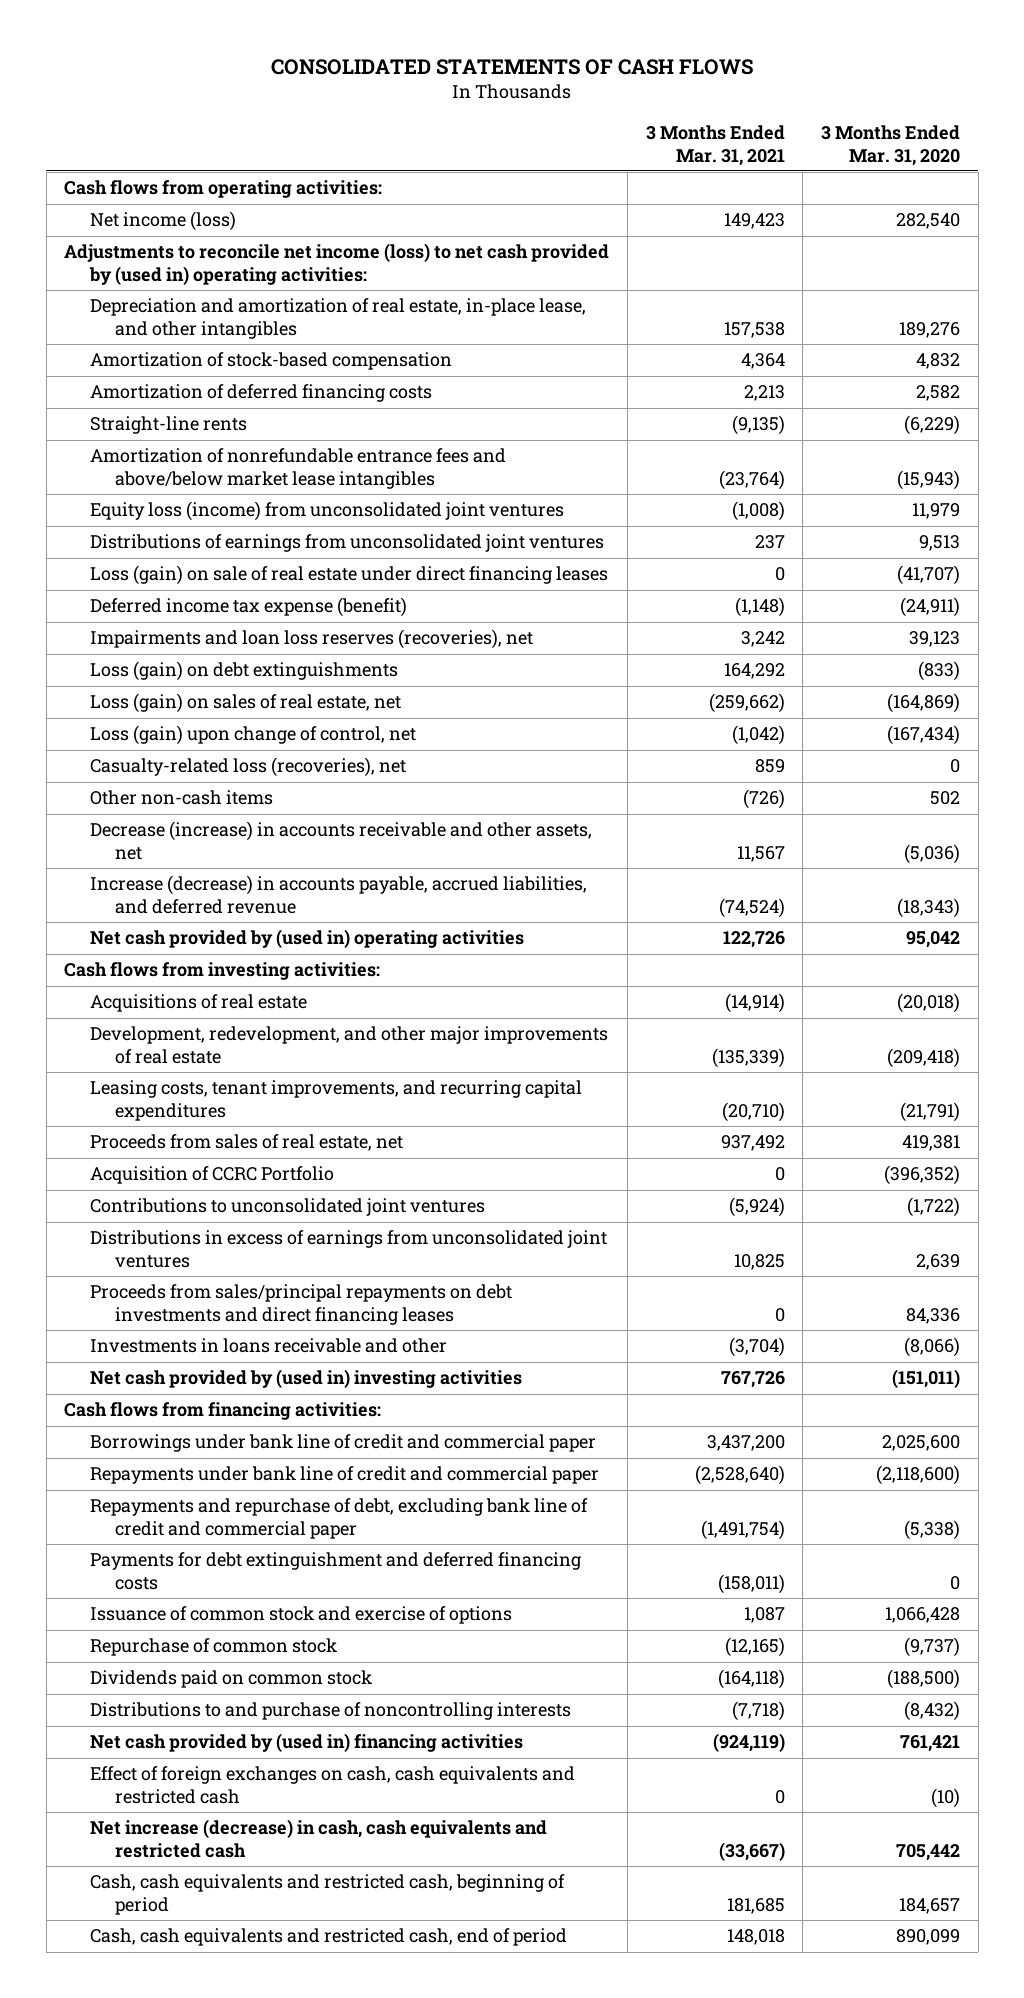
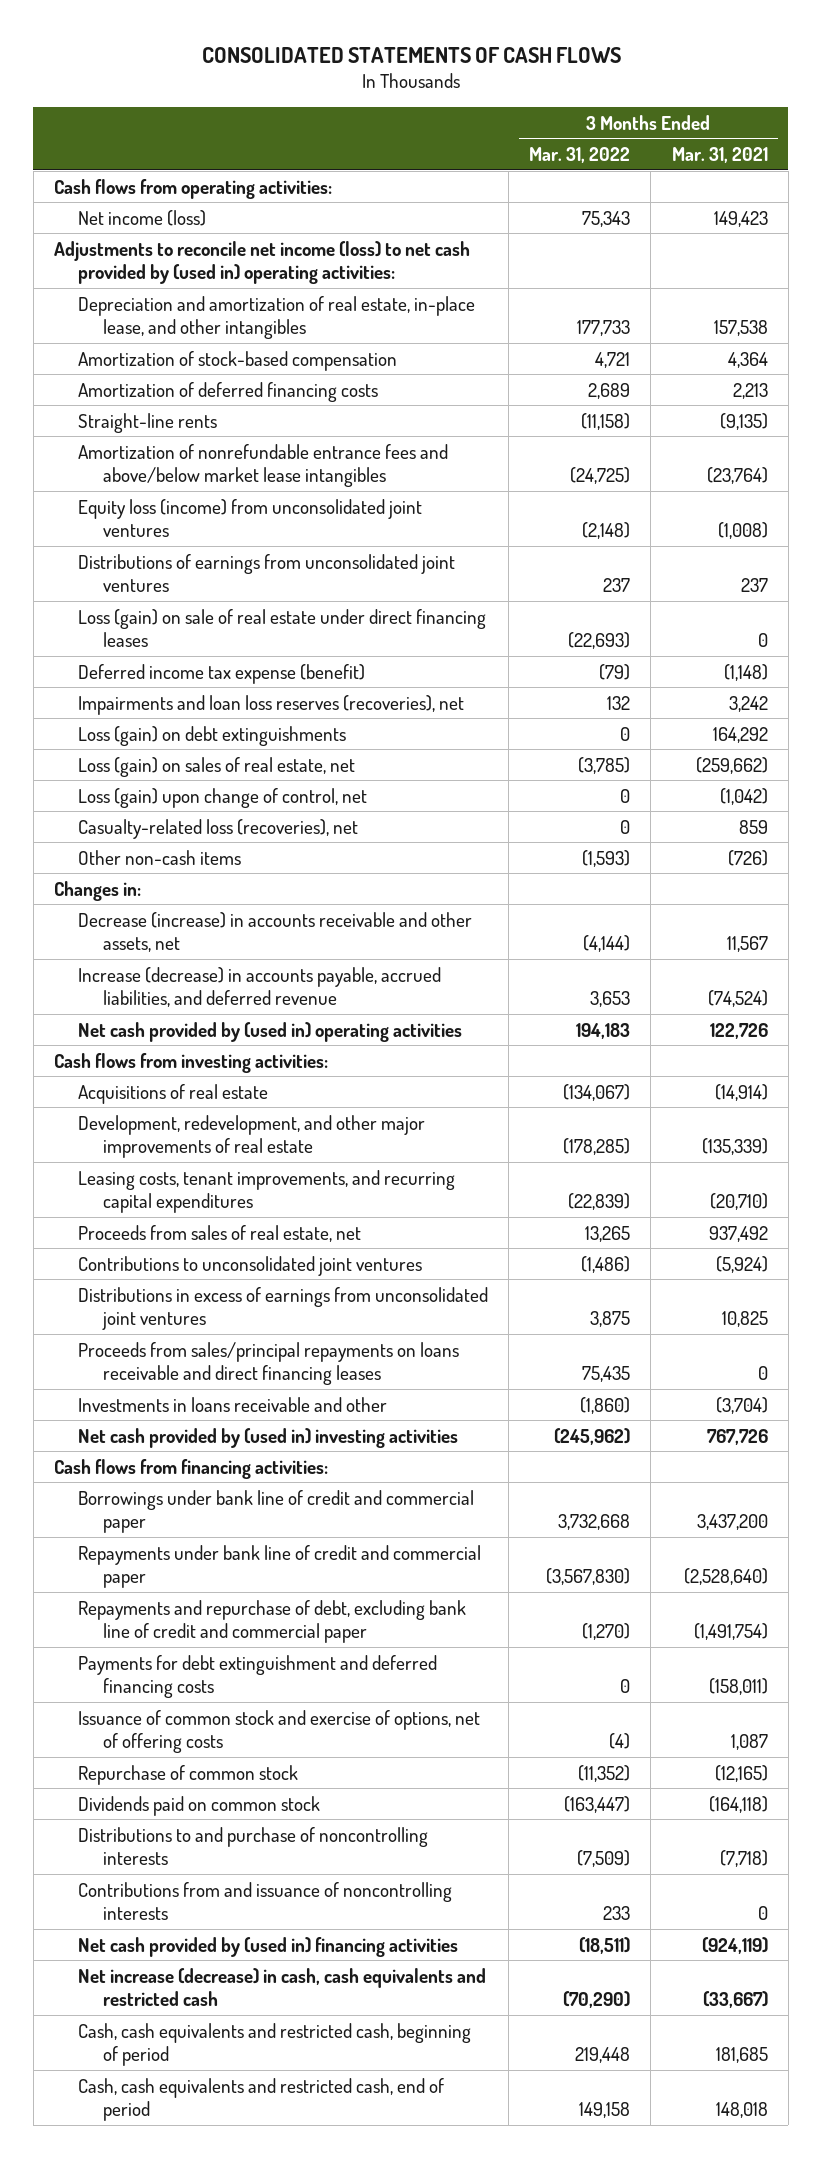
[820,124,960,166] 3 Months Ended Mar. 31, 2020 -> none
none -> [529,146,631,163] Mar. 31, 2022
none -> [53,880,141,901] Changes in:
[89,1166,334,1185] Acquisition of CCRC Portfolio -> none
[89,1284,512,1326] Proceeds from sales/principal repayments on debt investments and direct financing leases -> [78,1341,460,1385] Proceeds from sales/principal repayments on loans receivable and direct financing leases
[89,1606,512,1625] Issuance of common stock and exercise of options -> [78,1709,481,1753] Issuance of common stock and exercise of options, net of offering costs
none -> [78,1881,453,1920] Contributions from and issuance of noncontrolling interests
[89,1766,575,1805] Effect of foreign exchanges on cash, cash equivalents and restricted cash -> none

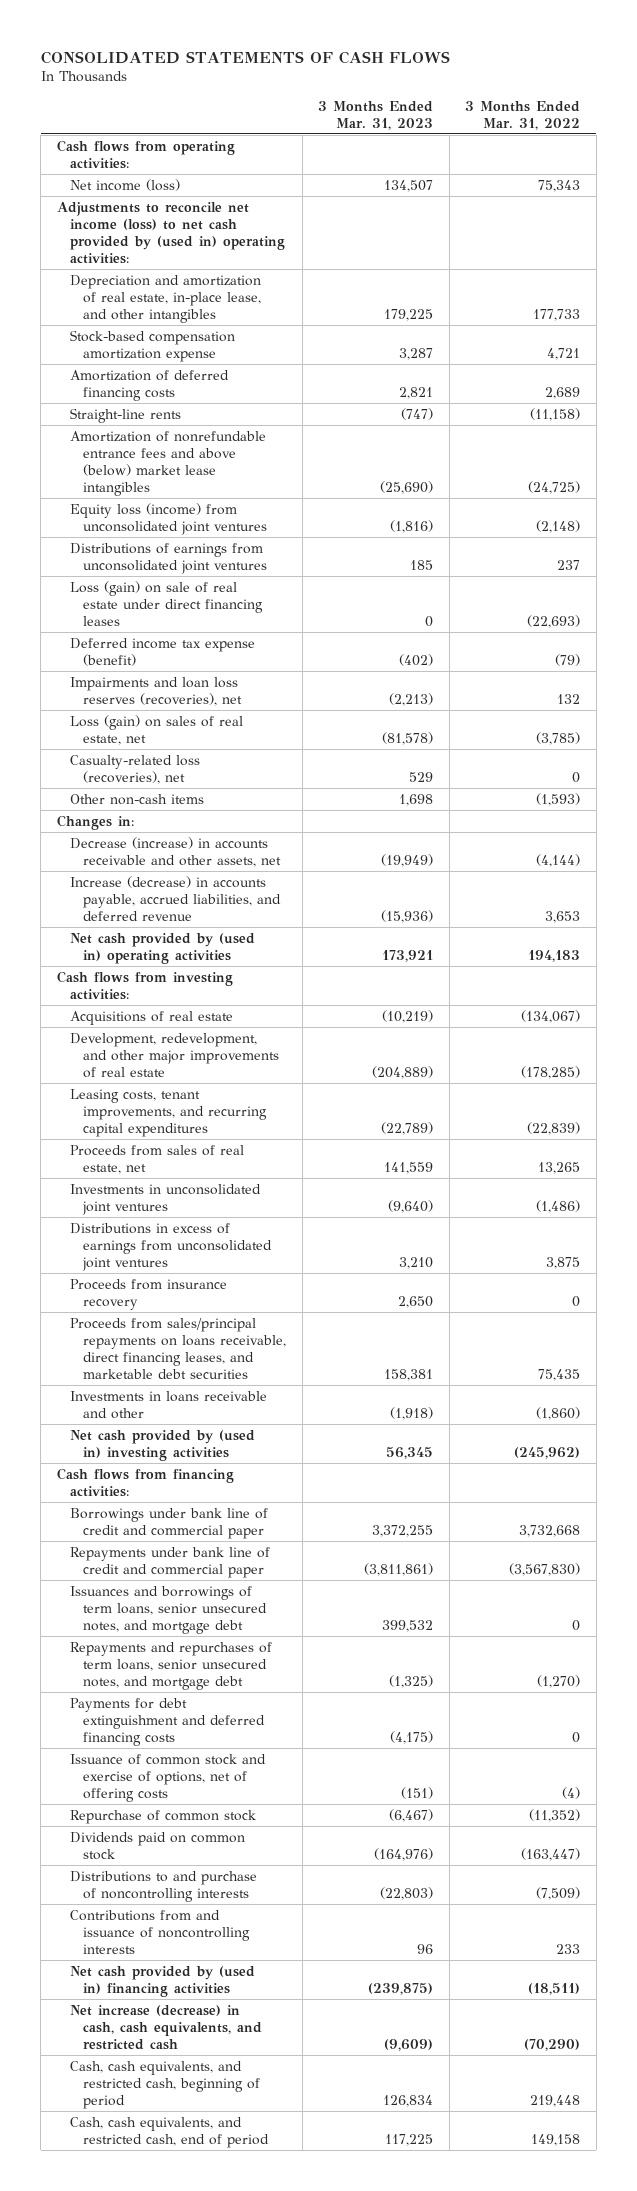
[671,146,768,163] Mar. 31, 2021 -> none
none -> [318,100,434,130] 3 Months Ended Mar. 31, 2023
[78,350,398,371] Amortization of stock-based compensation -> [70,329,236,362] Stock-based compensation amortization expense
[78,443,449,487] Amortization of nonrefundable entrance fees and above/below market lease intangibles -> [70,430,267,496] Amortization of nonrefundable entrance fees and above (below) market lease intangibles
[78,725,347,746] Loss (gain) on debt extinguishments -> none
[78,787,368,808] Loss (gain) upon change of control, net -> none
[78,1255,423,1276] Contributions to unconsolidated joint ventures -> [70,1183,262,1215] Investments in unconsolidated joint ventures
none -> [70,1278,228,1310] Proceeds from insurance recovery
[78,1341,460,1385] Proceeds from sales/principal repayments on loans receivable and direct financing leases -> [70,1317,287,1379] Proceeds from sales/principal repayments on loans receivable, direct financing leases, and marketable debt securities
none -> [70,1585,268,1634] Issuances and borrowings of term loans, senior unsecured notes, and mortgage debt
[78,1599,467,1643] Repayments and repurchase of debt, excluding bank line of credit and commercial paper -> [70,1641,273,1690] Repayments and repurchases of term loans, senior unsecured notes, and mortgage debt
[78,1967,487,2006] Net increase (decrease) in cash, cash equivalents and restricted cash -> [70,2004,263,2050] Net increase (decrease) in cash, cash equivalents, and restricted cash
[78,2022,472,2066] Cash, cash equivalents and restricted cash, beginning of period -> [70,2060,261,2109] Cash, cash equivalents, and restricted cash, beginning of period
[78,2077,445,2121] Cash, cash equivalents and restricted cash, end of period -> [70,2116,270,2148] Cash, cash equivalents, and restricted cash, end of period

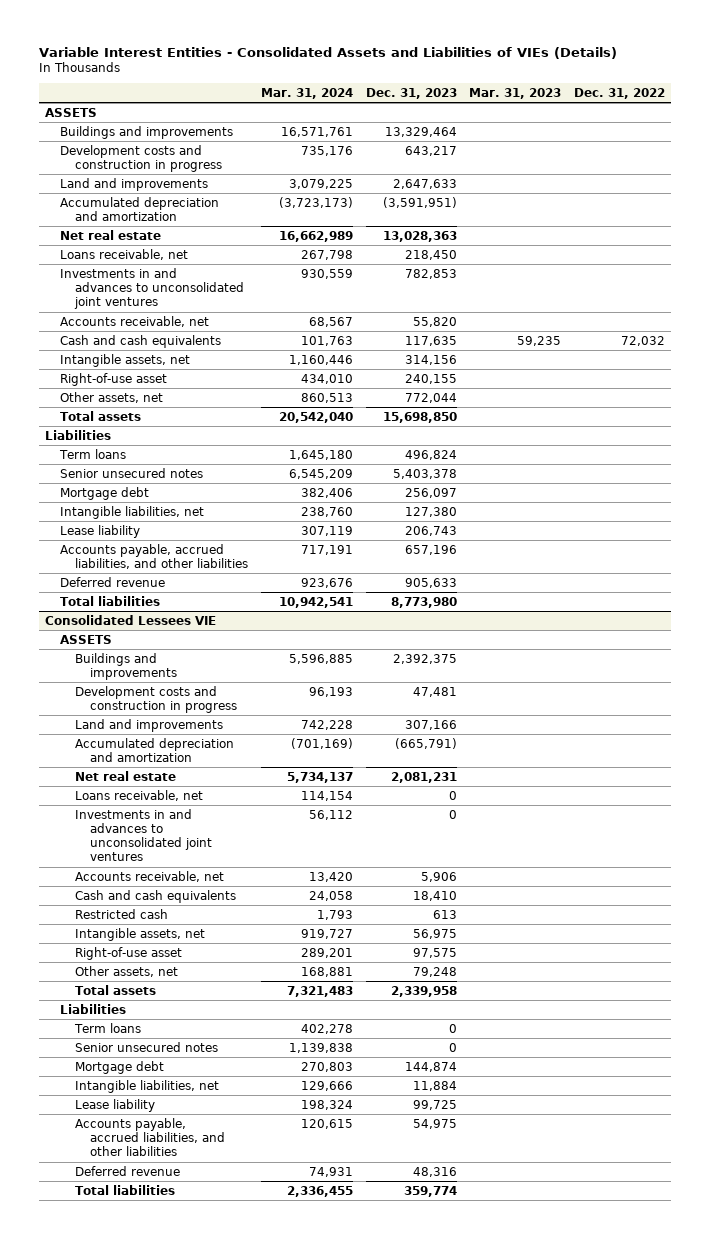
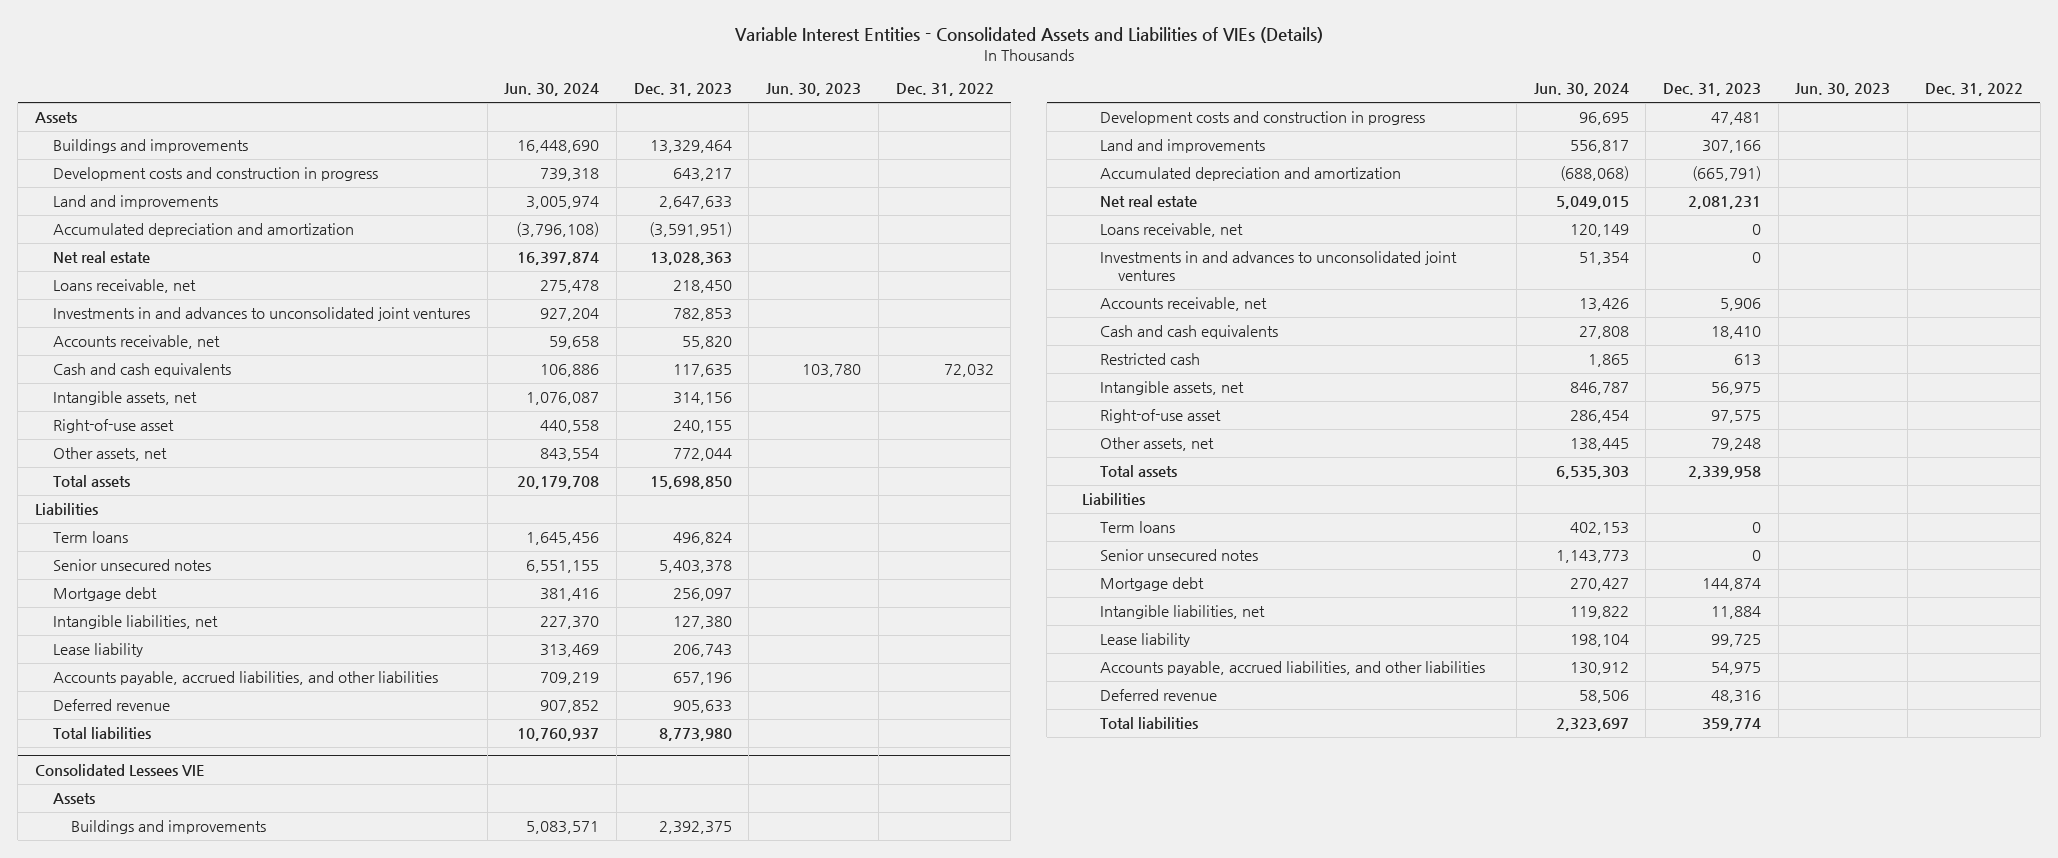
[260,88,353,100] Mar. 31, 2024 -> none
[469,88,562,100] Mar. 31, 2023 -> none
none -> [504,83,600,97] Jun. 30, 2024
none -> [766,83,862,97] Jun. 30, 2023
[45,107,98,117] ASSETS -> [34,112,77,124] Assets
[60,634,113,644] ASSETS -> [52,793,95,805] Assets

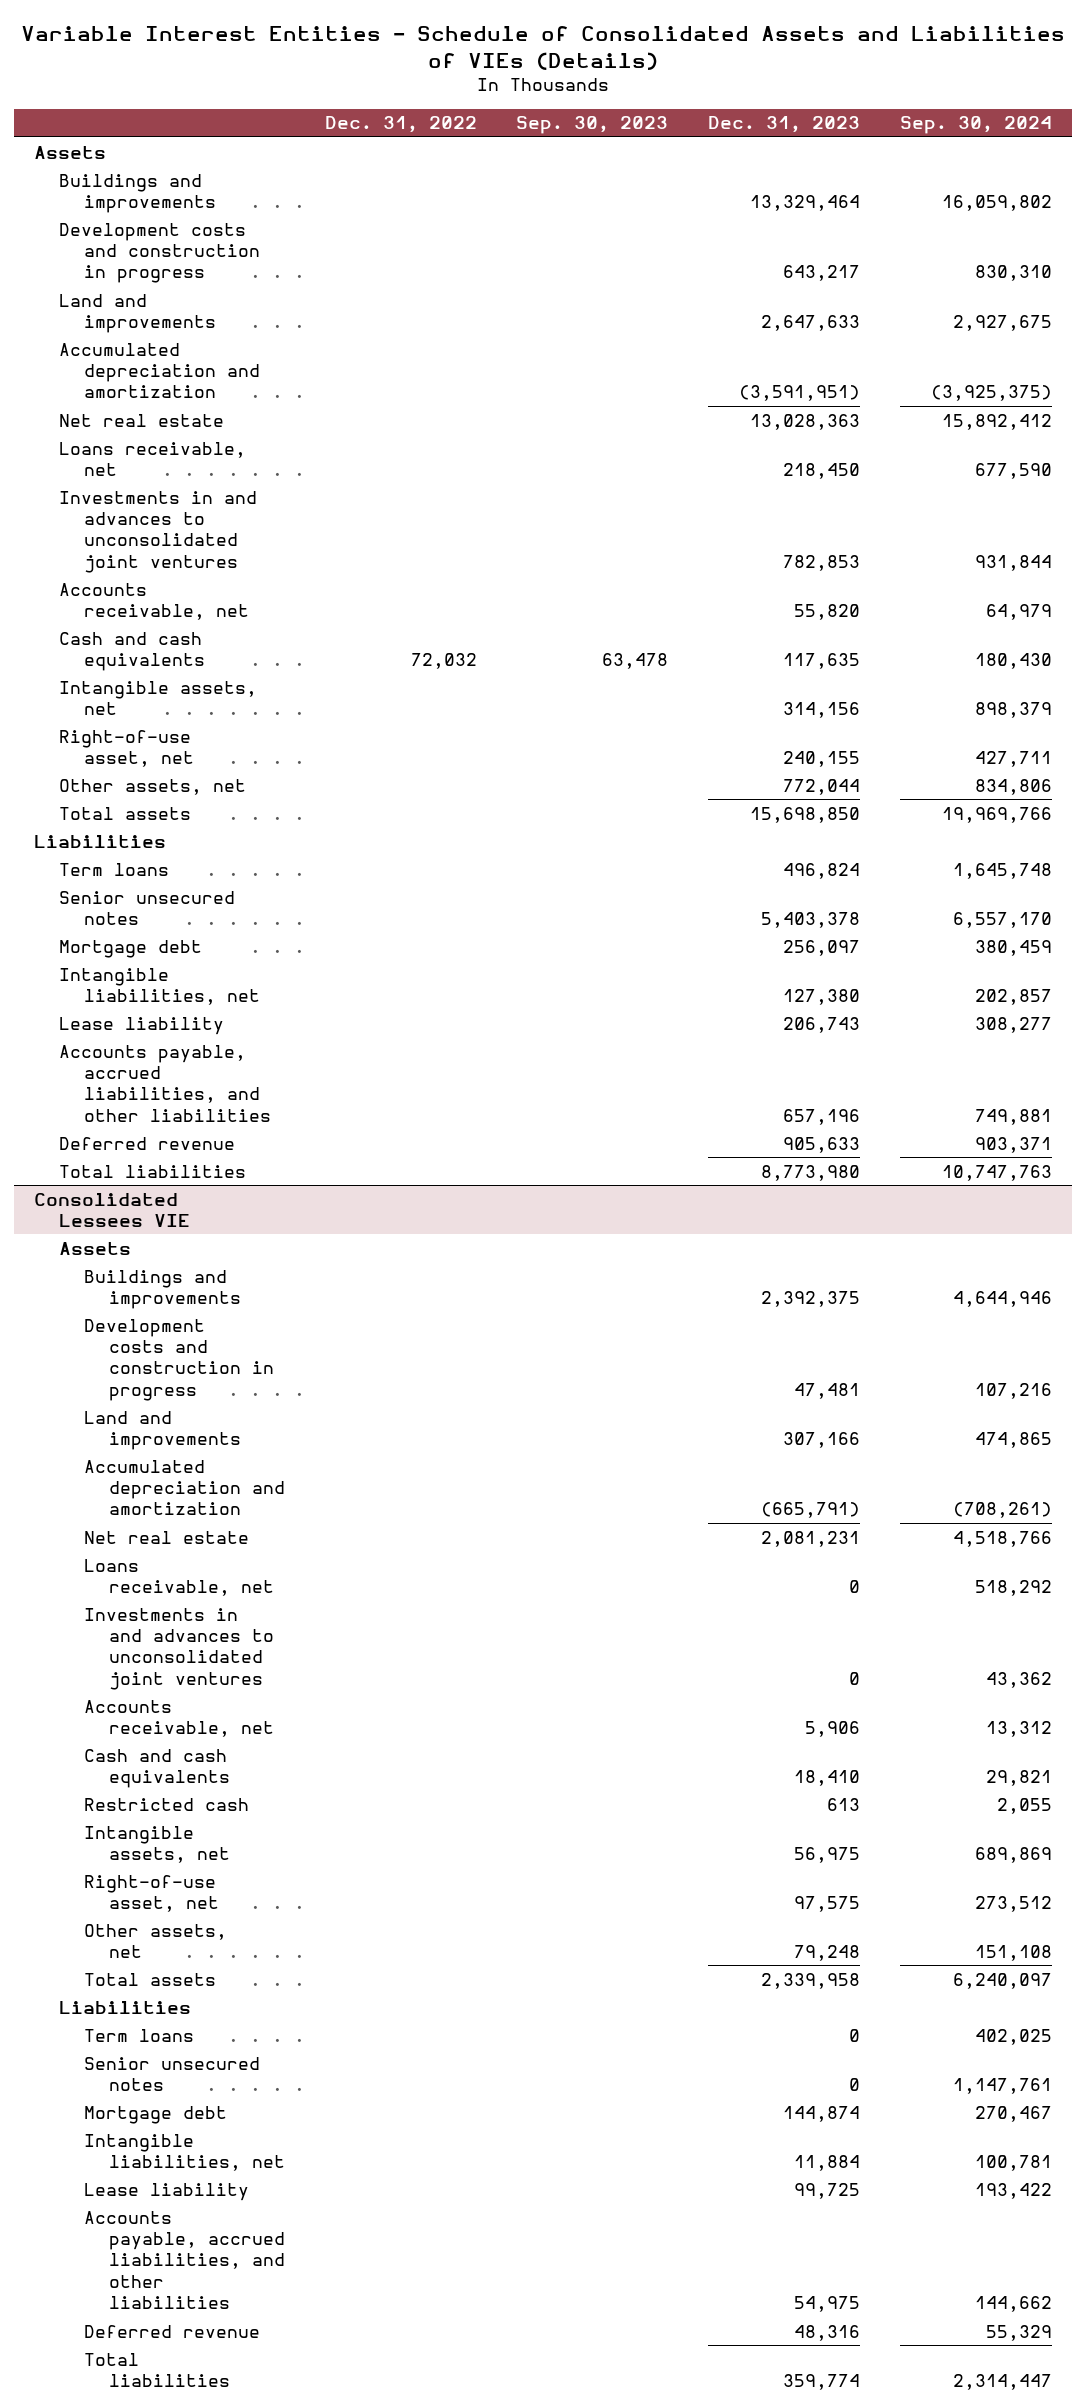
[734,27,1323,44] Variable Interest Entities - Consolidated Assets and Liabilities of VIEs (Details) -> [20,26,1065,71] Variable Interest Entities - Schedule of Consolidated Assets and Liabilities of VIEs (Details)
[504,83,600,97] Jun. 30, 2024 -> none
[766,83,862,97] Jun. 30, 2023 -> none
none -> [516,116,669,135] Sep. 30, 2023
none -> [899,116,1052,135] Sep. 30, 2024
[52,419,174,434] Right-of-use asset -> [59,729,195,767] Right-of-use asset, net
[1100,409,1222,424] Right-of-use asset -> [84,1874,220,1912] Right-of-use asset, net

